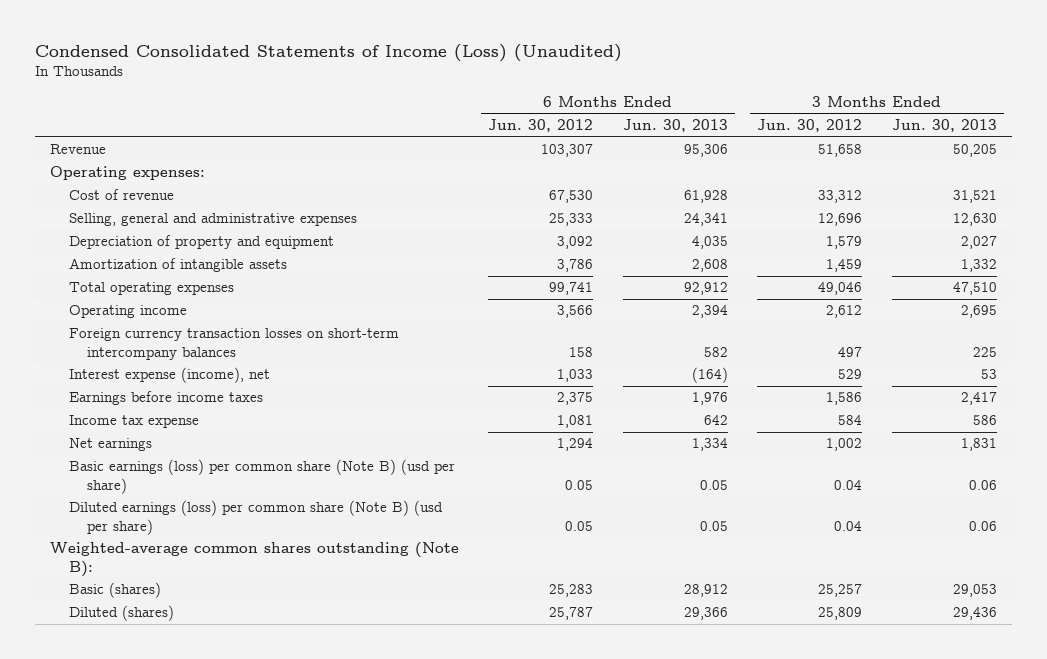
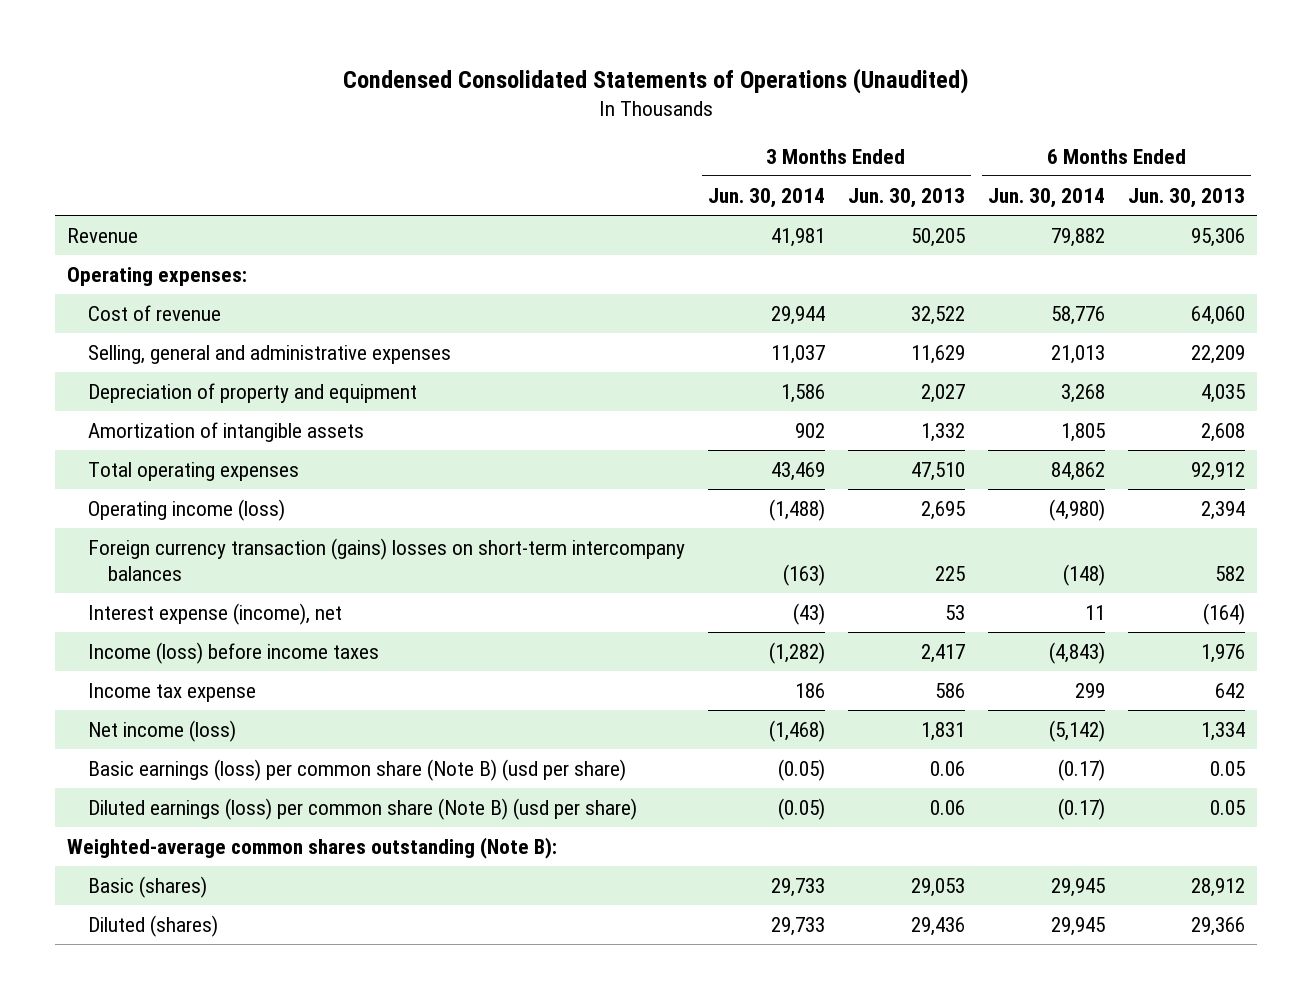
[34,43,622,62] Condensed Consolidated Statements of Income (Loss) (Unaudited) -> [343,67,970,94] Condensed Consolidated Statements of Operations (Unaudited)
[488,119,594,133] Jun. 30, 2012 -> none
[757,119,863,133] Jun. 30, 2012 -> none
none -> [707,188,825,209] Jun. 30, 2014
none -> [988,188,1106,209] Jun. 30, 2014
[683,190,728,204] 61,928 -> [1191,306,1246,326] 64,060
[953,190,998,204] 31,521 -> [911,306,966,326] 32,522
[683,213,728,227] 24,341 -> [1191,345,1246,365] 22,209
[953,213,998,227] 12,630 -> [911,345,966,365] 11,629
[68,305,187,319] Operating income -> [87,499,285,522] Operating income (loss)
[68,328,399,360] Foreign currency transaction losses on short-term intercompany balances -> [87,538,685,581] Foreign currency transaction (gains) losses on short-term intercompany balances
[68,391,263,406] Earnings before income taxes -> [87,642,379,665] Income (loss) before income taxes
[68,438,152,452] Net earnings -> [87,720,236,743] Net income (loss)

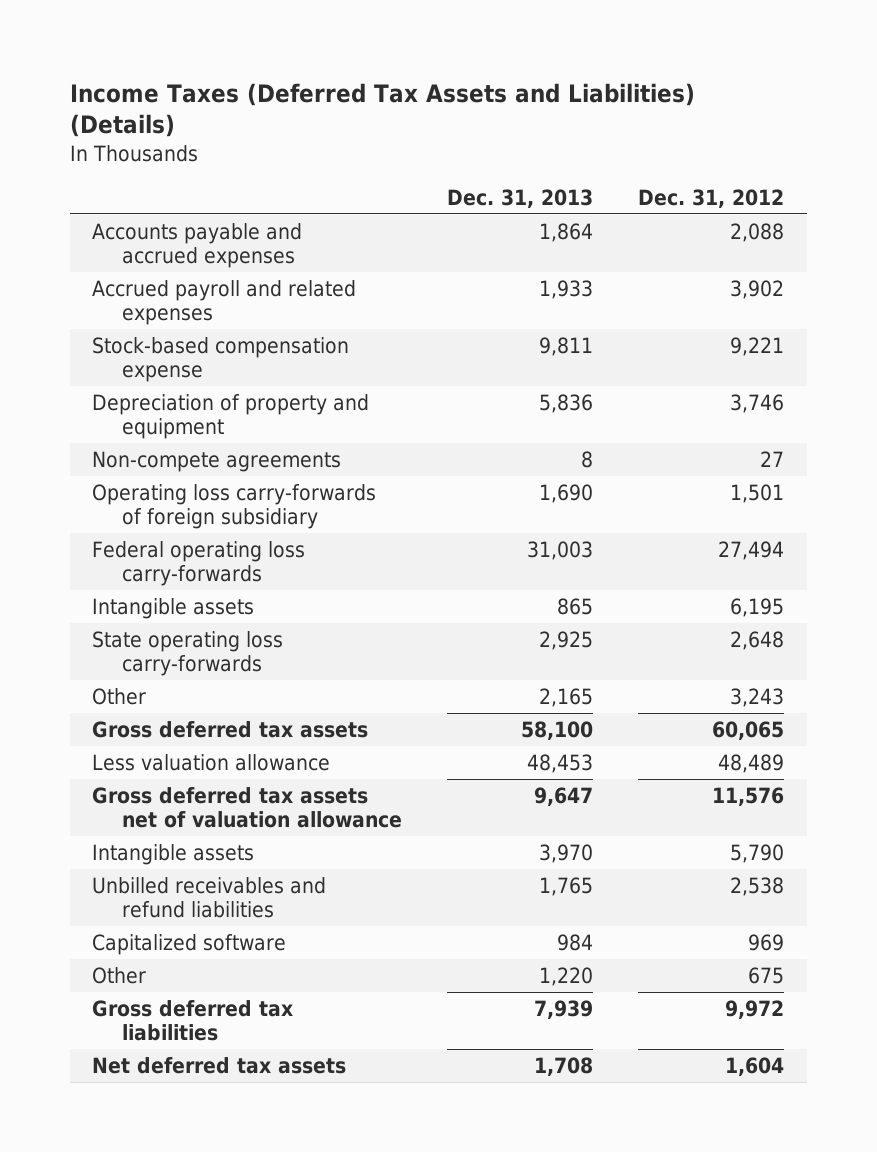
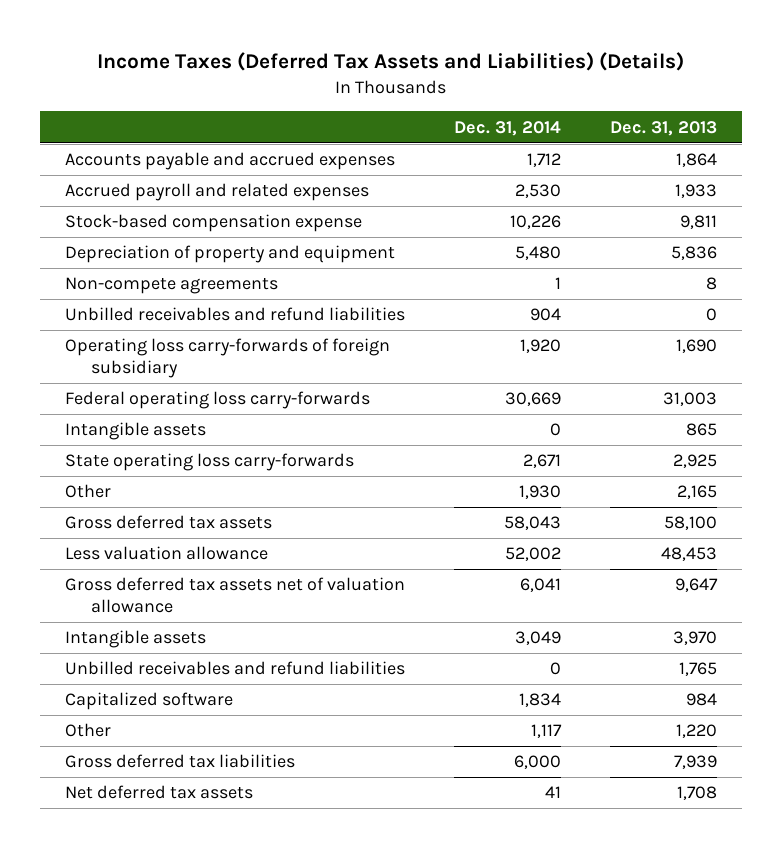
[638,188,785,208] Dec. 31, 2012 -> none
none -> [453,120,561,136] Dec. 31, 2014
none -> [64,307,405,322] Unbilled receivables and refund liabilities

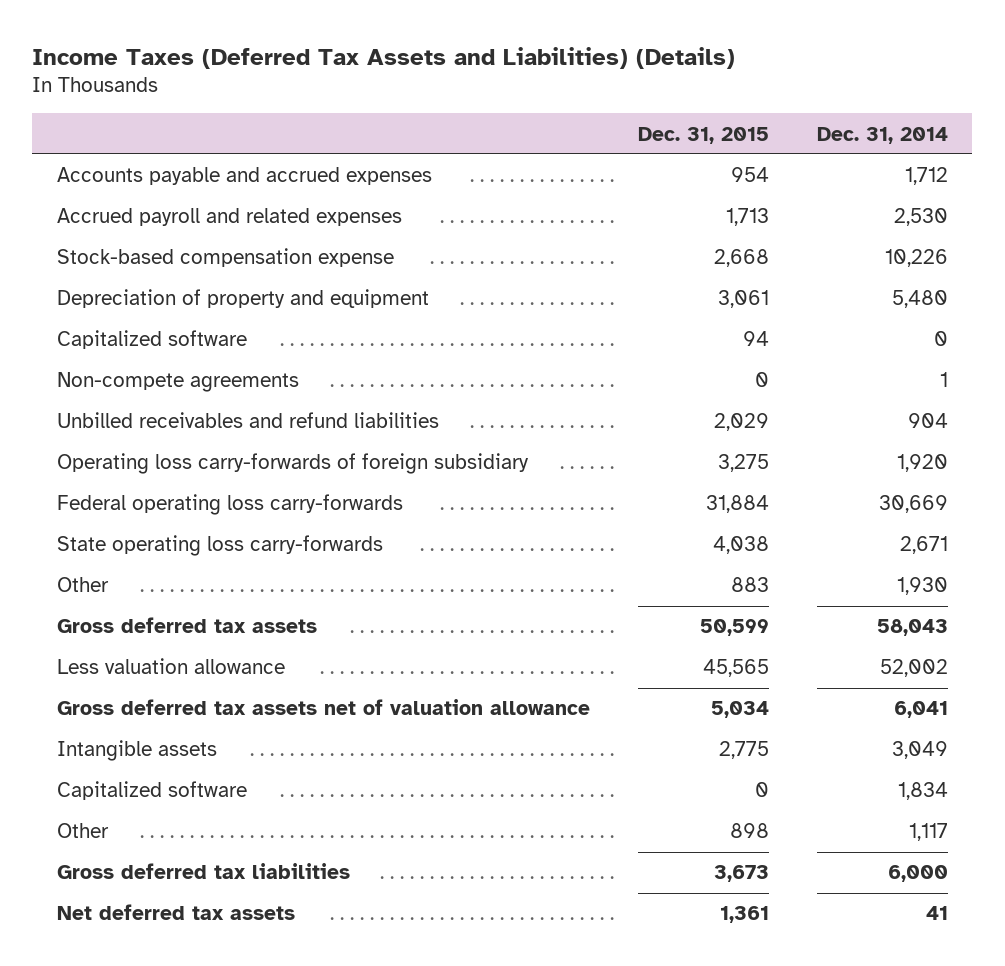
[610,120,718,136] Dec. 31, 2013 -> none
none -> [637,126,769,144] Dec. 31, 2015
none -> [56,330,247,350] Capitalized software
[64,422,206,441] Intangible assets -> none
[64,661,405,676] Unbilled receivables and refund liabilities -> none

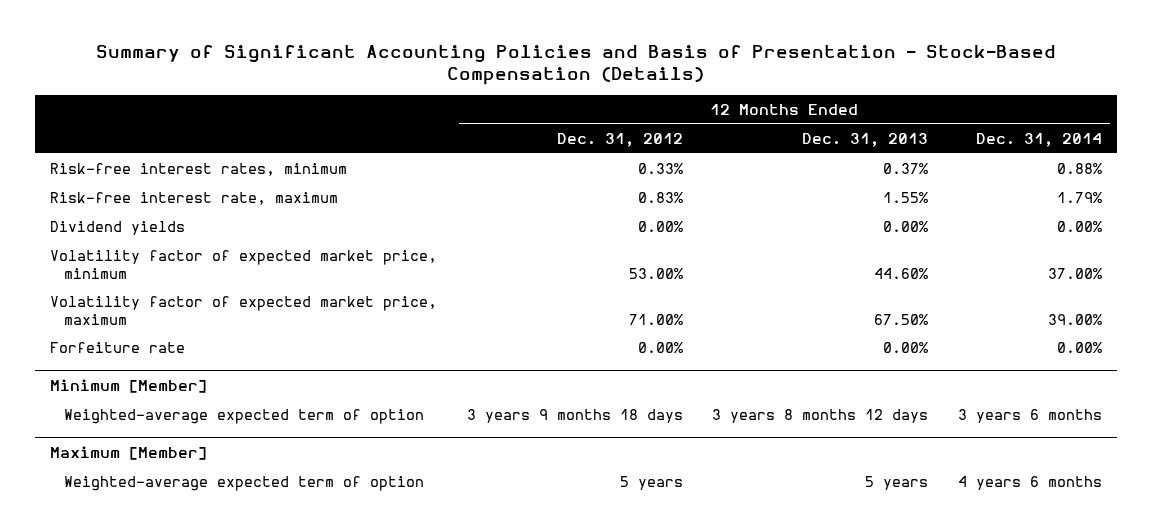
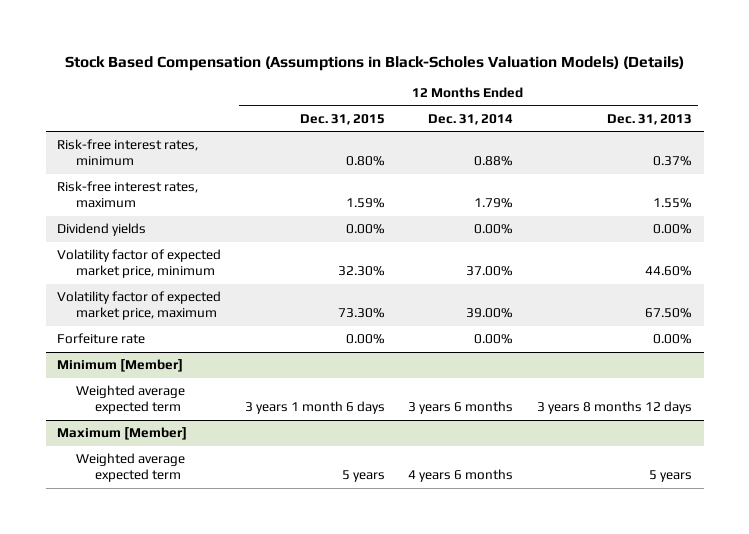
[96,44,1057,86] Summary of Significant Accounting Policies and Basis of Presentation - Stock-Based Compensation (Details) -> [64,55,684,71] Stock Based Compensation (Assumptions in Black-Scholes Valuation Models) (Details)
[556,132,683,147] Dec. 31, 2012 -> none
none -> [299,114,385,126] Dec. 31, 2015
[49,191,338,205] Risk-free interest rate, maximum -> [57,181,199,209] Risk-free interest rates, maximum
[64,408,425,424] Weighted-average expected term of option -> [76,385,186,415] Weighted average expected term
[64,475,425,491] Weighted-average expected term of option -> [76,453,186,483] Weighted average expected term

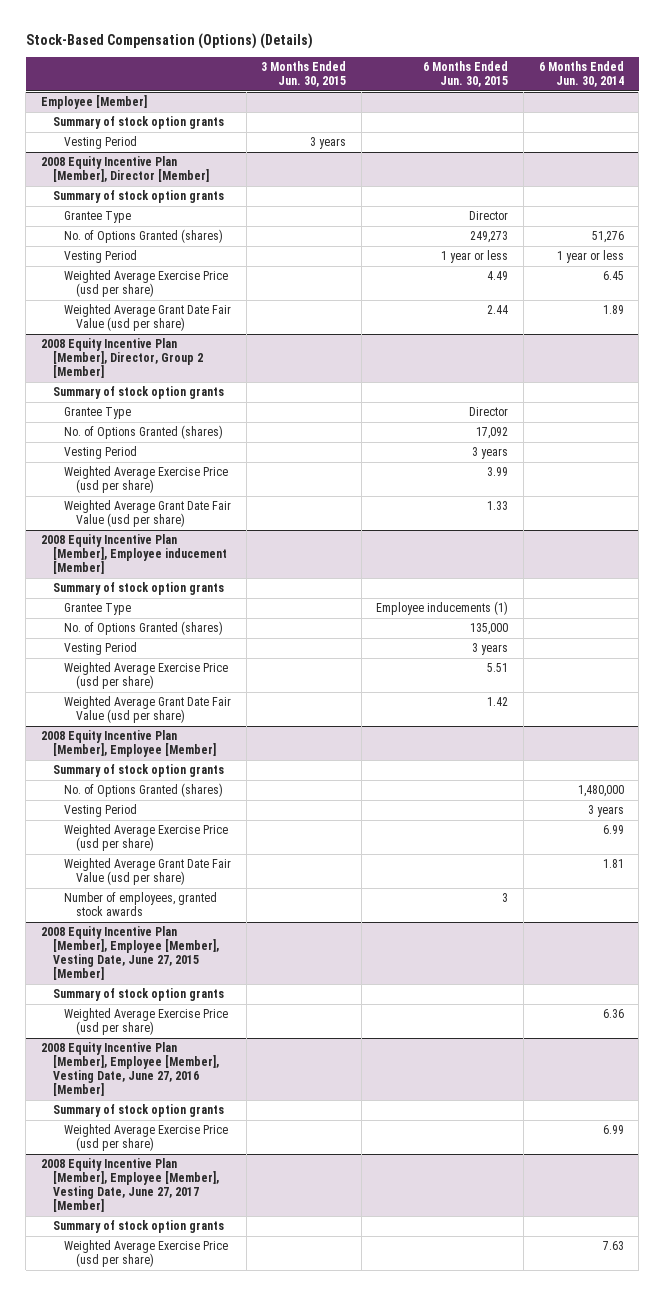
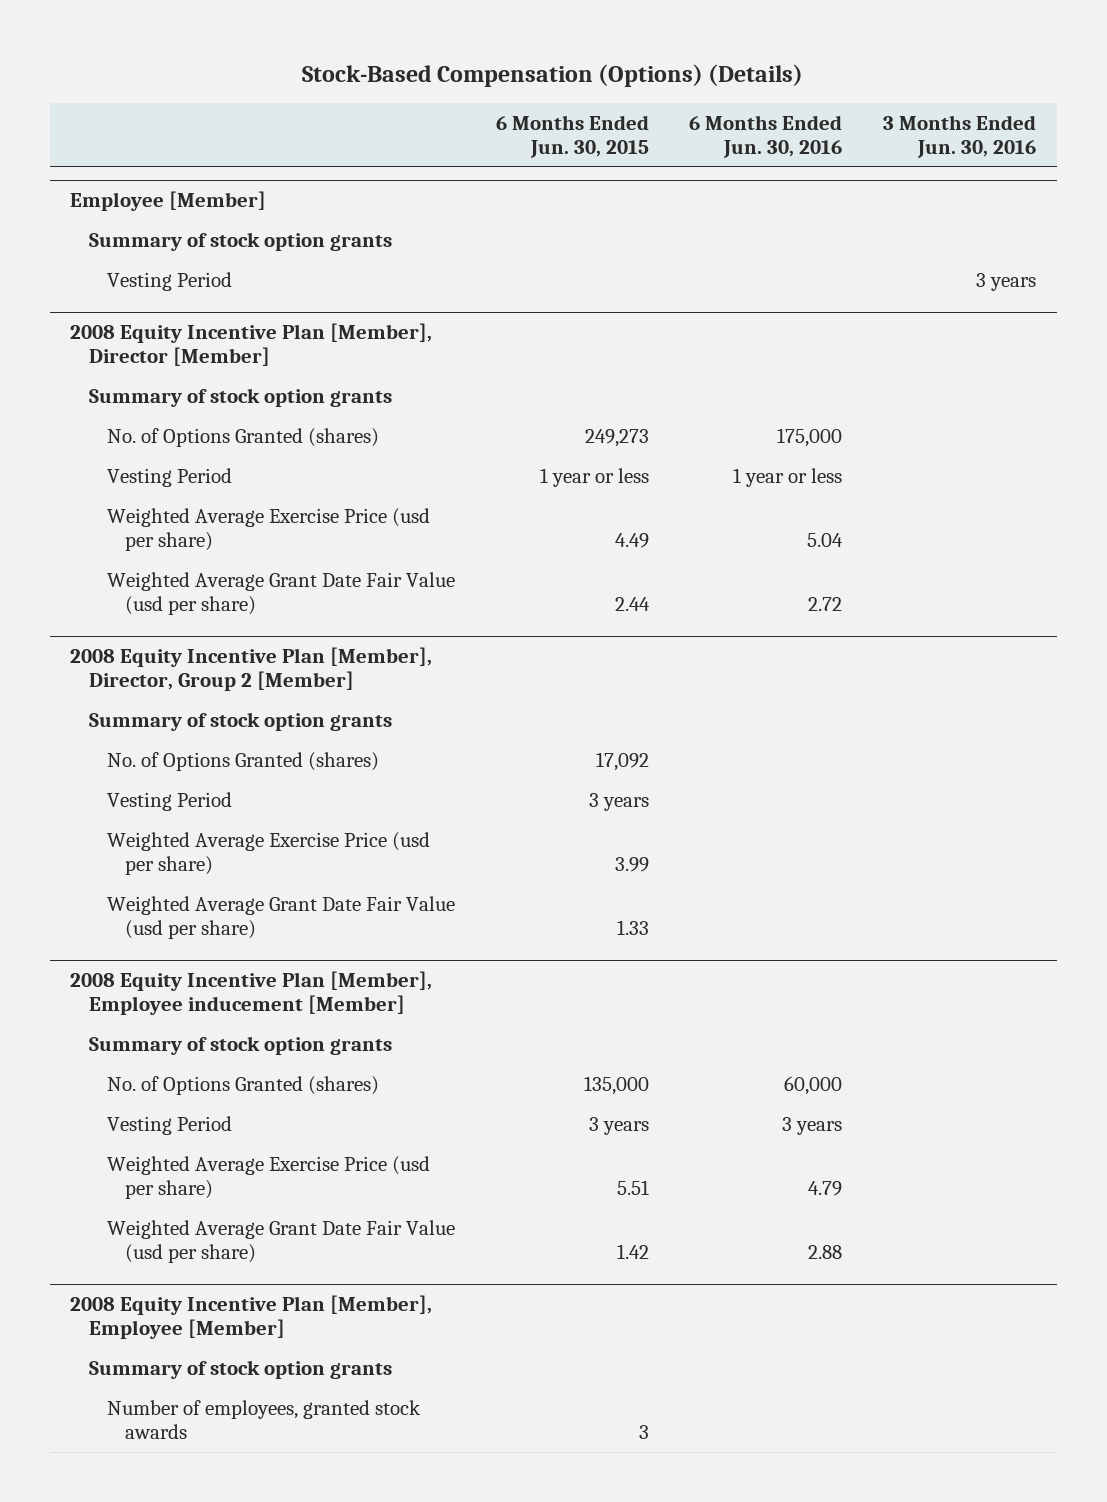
[261,61,347,88] 3 Months Ended Jun. 30, 2015 -> none
[538,61,624,88] 6 Months Ended Jun. 30, 2014 -> none
none -> [689,114,843,158] 6 Months Ended Jun. 30, 2016
none -> [883,114,1037,158] 3 Months Ended Jun. 30, 2016
[64,211,132,224] Grantee Type -> none
[64,407,132,420] Grantee Type -> none
[64,603,132,616] Grantee Type -> none
[64,783,224,798] No. of Options Granted (shares) -> none
[64,804,138,818] Vesting Period -> none
[64,824,229,852] Weighted Average Exercise Price (usd per share) -> none
[64,858,232,886] Weighted Average Grant Date Fair Value (usd per share) -> none
[41,926,219,981] 2008 Equity Incentive Plan [Member], Employee [Member], Vesting Date, June 27, 2015 [Member] -> none
[52,988,224,1002] Summary of stock option grants -> none
[64,1008,229,1036] Weighted Average Exercise Price (usd per share) -> none
[41,1042,219,1097] 2008 Equity Incentive Plan [Member], Employee [Member], Vesting Date, June 27, 2016 [Member] -> none
[52,1104,224,1118] Summary of stock option grants -> none
[64,1124,229,1152] Weighted Average Exercise Price (usd per share) -> none
[41,1158,219,1213] 2008 Equity Incentive Plan [Member], Employee [Member], Vesting Date, June 27, 2017 [Member] -> none
[52,1220,224,1234] Summary of stock option grants -> none
[64,1240,229,1268] Weighted Average Exercise Price (usd per share) -> none

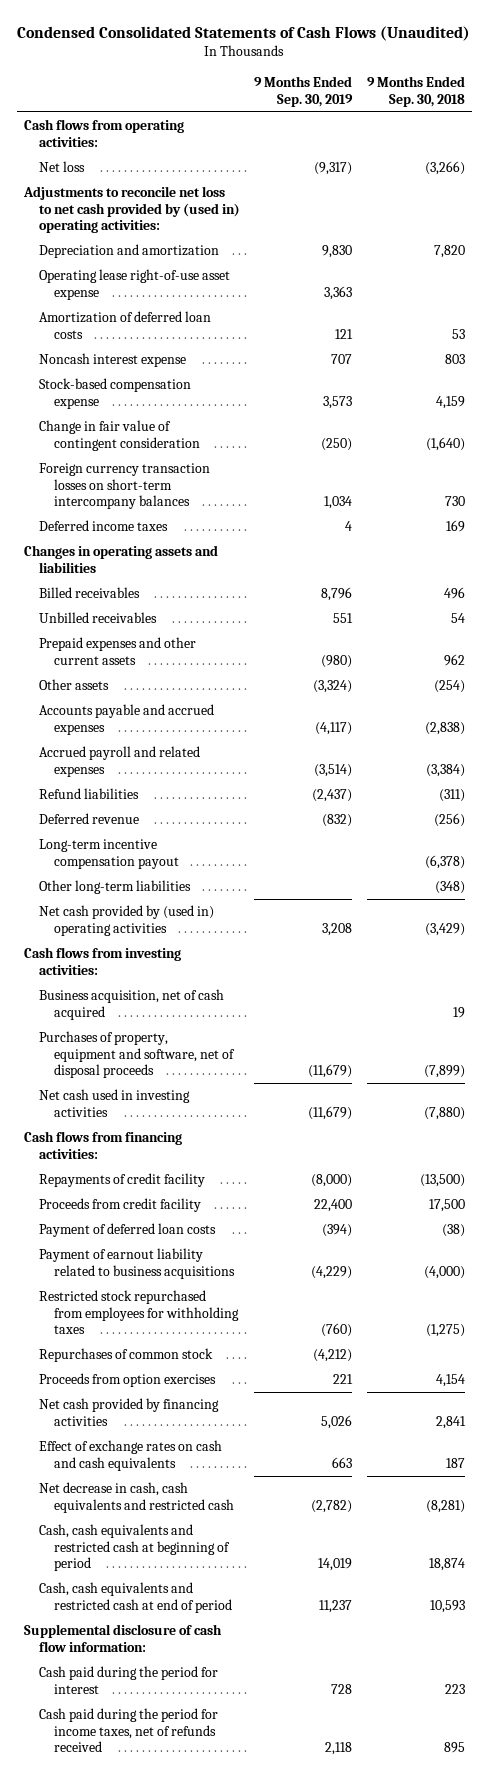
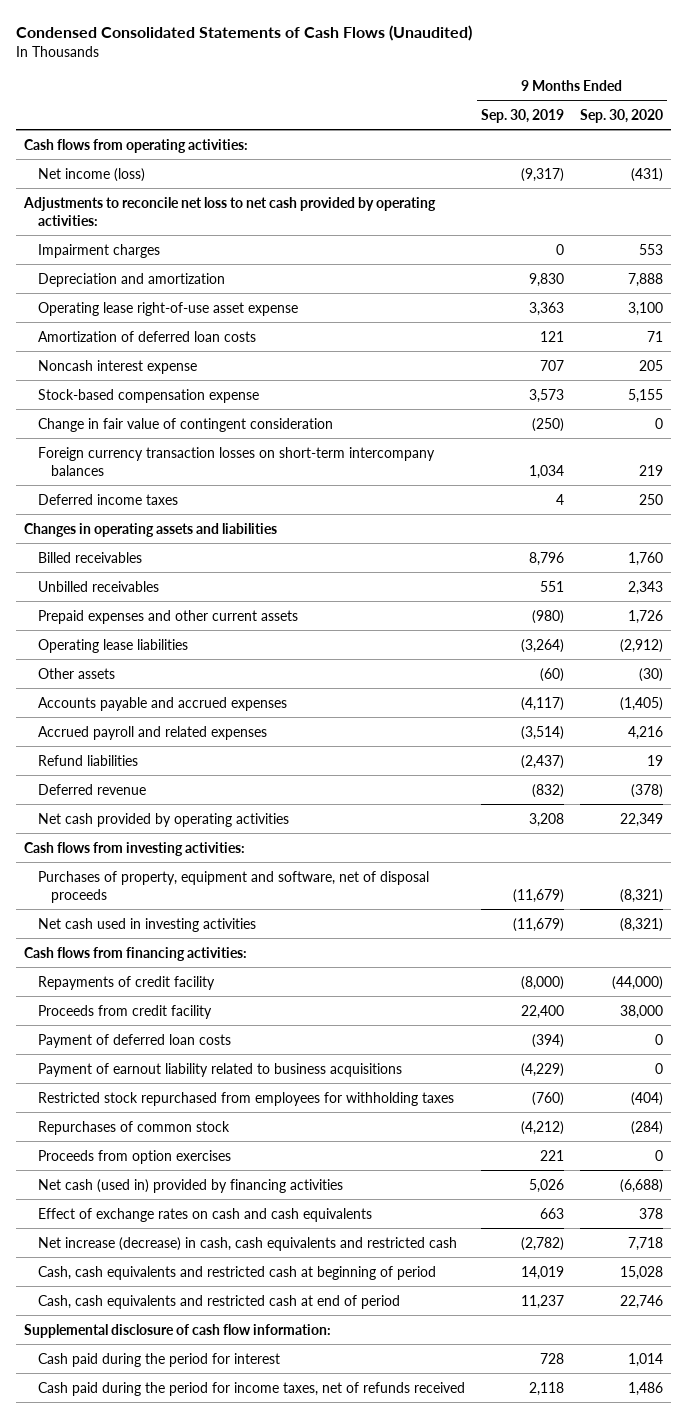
[367,76,466,107] 9 Months Ended Sep. 30, 2018 -> none
none -> [579,108,663,123] Sep. 30, 2020
[38,161,85,173] Net loss -> [37,167,145,182] Net income (loss)
[22,186,240,234] Adjustments to reconcile net loss to net cash provided by (used in) operating activities: -> [23,196,437,226] Adjustments to reconcile net loss to net cash provided by operating activities:
none -> [37,243,160,258] Impairment charges
none -> [37,638,188,653] Operating lease liabilities
[313,680,353,694] (3,324) -> [539,667,564,682] (60)
[38,839,179,869] Long-term incentive compensation payout -> none
[38,880,191,895] Other long-term liabilities -> none
[38,905,214,936] Net cash provided by (used in) operating activities -> [37,812,289,827] Net cash provided by operating activities
[38,989,224,1020] Business acquisition, net of cash acquired -> none
[38,1398,219,1426] Net cash provided by financing activities -> [37,1178,343,1193] Net cash (used in) provided by financing activities
[38,1482,234,1513] Net decrease in cash, cash equivalents and restricted cash -> [37,1236,457,1251] Net increase (decrease) in cash, cash equivalents and restricted cash

